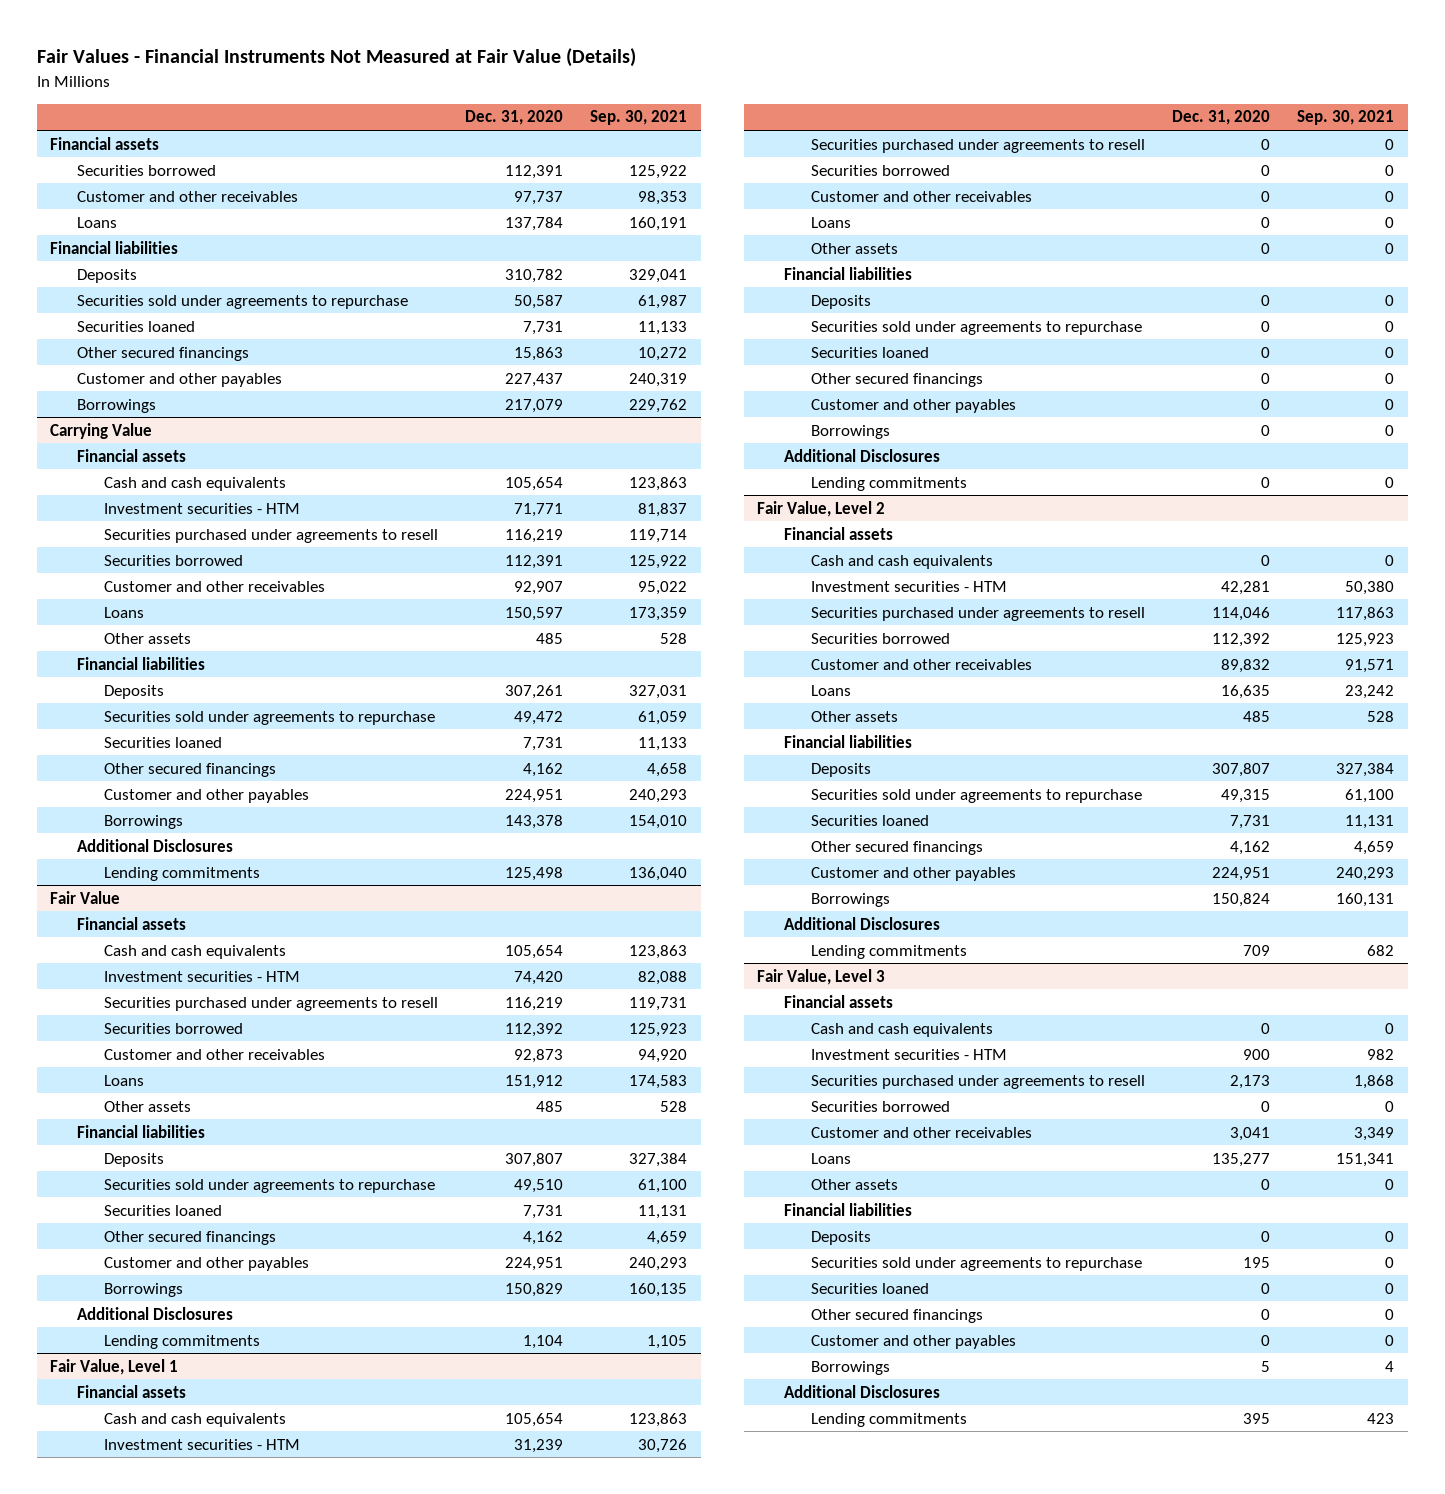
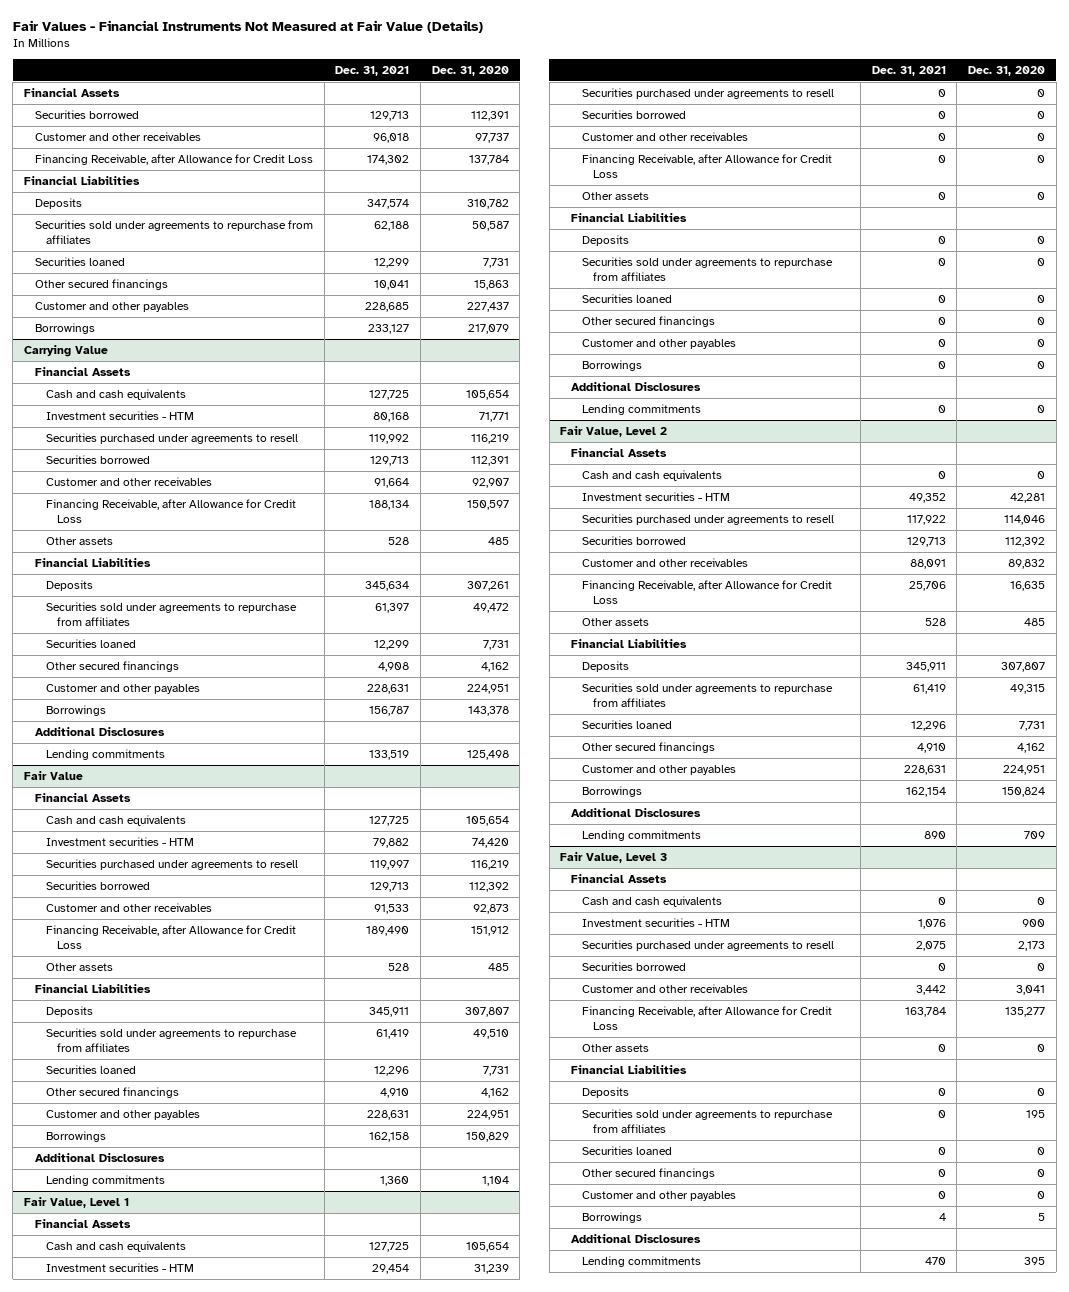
[590,110,688,126] Sep. 30, 2021 -> none
none -> [335,65,410,76] Dec. 31, 2021
[50,136,160,150] Financial assets -> [23,87,120,97] Financial Assets
[77,216,118,228] Loans -> [34,153,313,165] Financing Receivable, after Allowance for Credit Loss
[50,240,179,254] Financial liabilities -> [23,175,140,185] Financial Liabilities
[77,294,409,309] Securities sold under agreements to repurchase -> [34,219,313,245] Securities sold under agreements to repurchase from affiliates
[77,448,187,462] Financial assets -> [34,366,131,376] Financial Assets
[104,606,145,618] Loans -> [45,498,296,524] Financing Receivable, after Allowance for Credit Loss
[77,656,206,670] Financial liabilities -> [34,557,151,567] Financial Liabilities
[104,710,436,725] Securities sold under agreements to repurchase -> [45,601,297,627] Securities sold under agreements to repurchase from affiliates
[77,916,187,930] Financial assets -> [34,792,131,802] Financial Assets
[104,1074,145,1086] Loans -> [45,924,296,950] Financing Receivable, after Allowance for Credit Loss
[77,1124,206,1138] Financial liabilities -> [34,983,151,993] Financial Liabilities
[104,1178,436,1193] Securities sold under agreements to repurchase -> [45,1027,297,1053] Securities sold under agreements to repurchase from affiliates
[77,1384,187,1398] Financial assets -> [34,1218,131,1228] Financial Assets
[811,216,852,228] Loans -> [582,153,833,179] Financing Receivable, after Allowance for Credit Loss
[784,266,913,280] Financial liabilities -> [571,212,688,222] Financial Liabilities
[811,320,1143,335] Securities sold under agreements to repurchase -> [582,256,834,282] Securities sold under agreements to repurchase from affiliates
[784,526,894,540] Financial assets -> [571,447,668,457] Financial Assets
[811,684,852,696] Loans -> [582,579,833,605] Financing Receivable, after Allowance for Credit Loss
[784,734,913,748] Financial liabilities -> [571,638,688,648] Financial Liabilities
[811,788,1143,803] Securities sold under agreements to repurchase -> [582,682,834,708] Securities sold under agreements to repurchase from affiliates
[784,994,894,1008] Financial assets -> [571,873,668,883] Financial Assets
[811,1152,852,1164] Loans -> [582,1005,833,1031] Financing Receivable, after Allowance for Credit Loss
[784,1202,913,1216] Financial liabilities -> [571,1064,688,1074] Financial Liabilities
[811,1256,1143,1271] Securities sold under agreements to repurchase -> [582,1108,834,1134] Securities sold under agreements to repurchase from affiliates

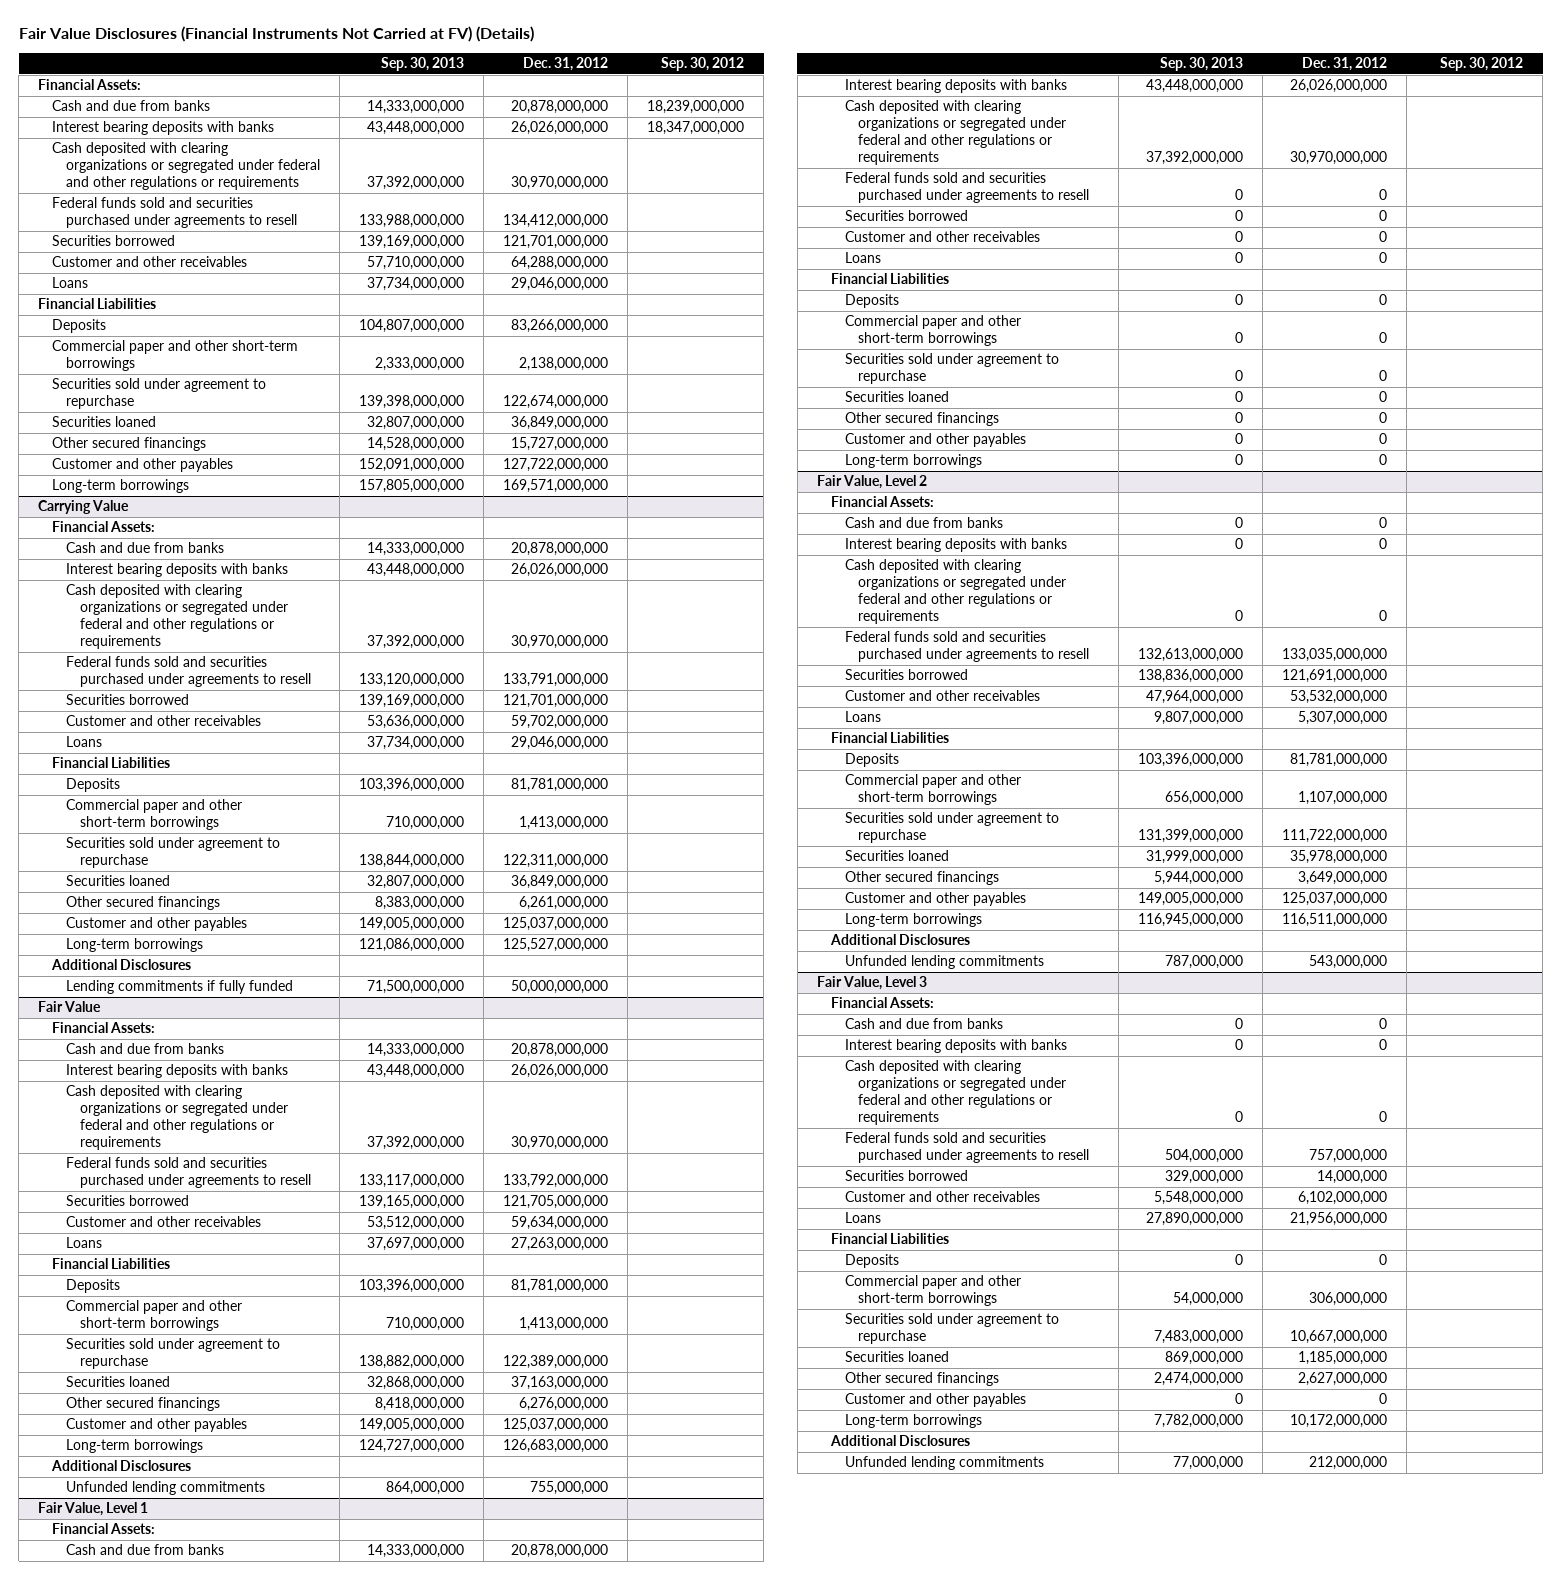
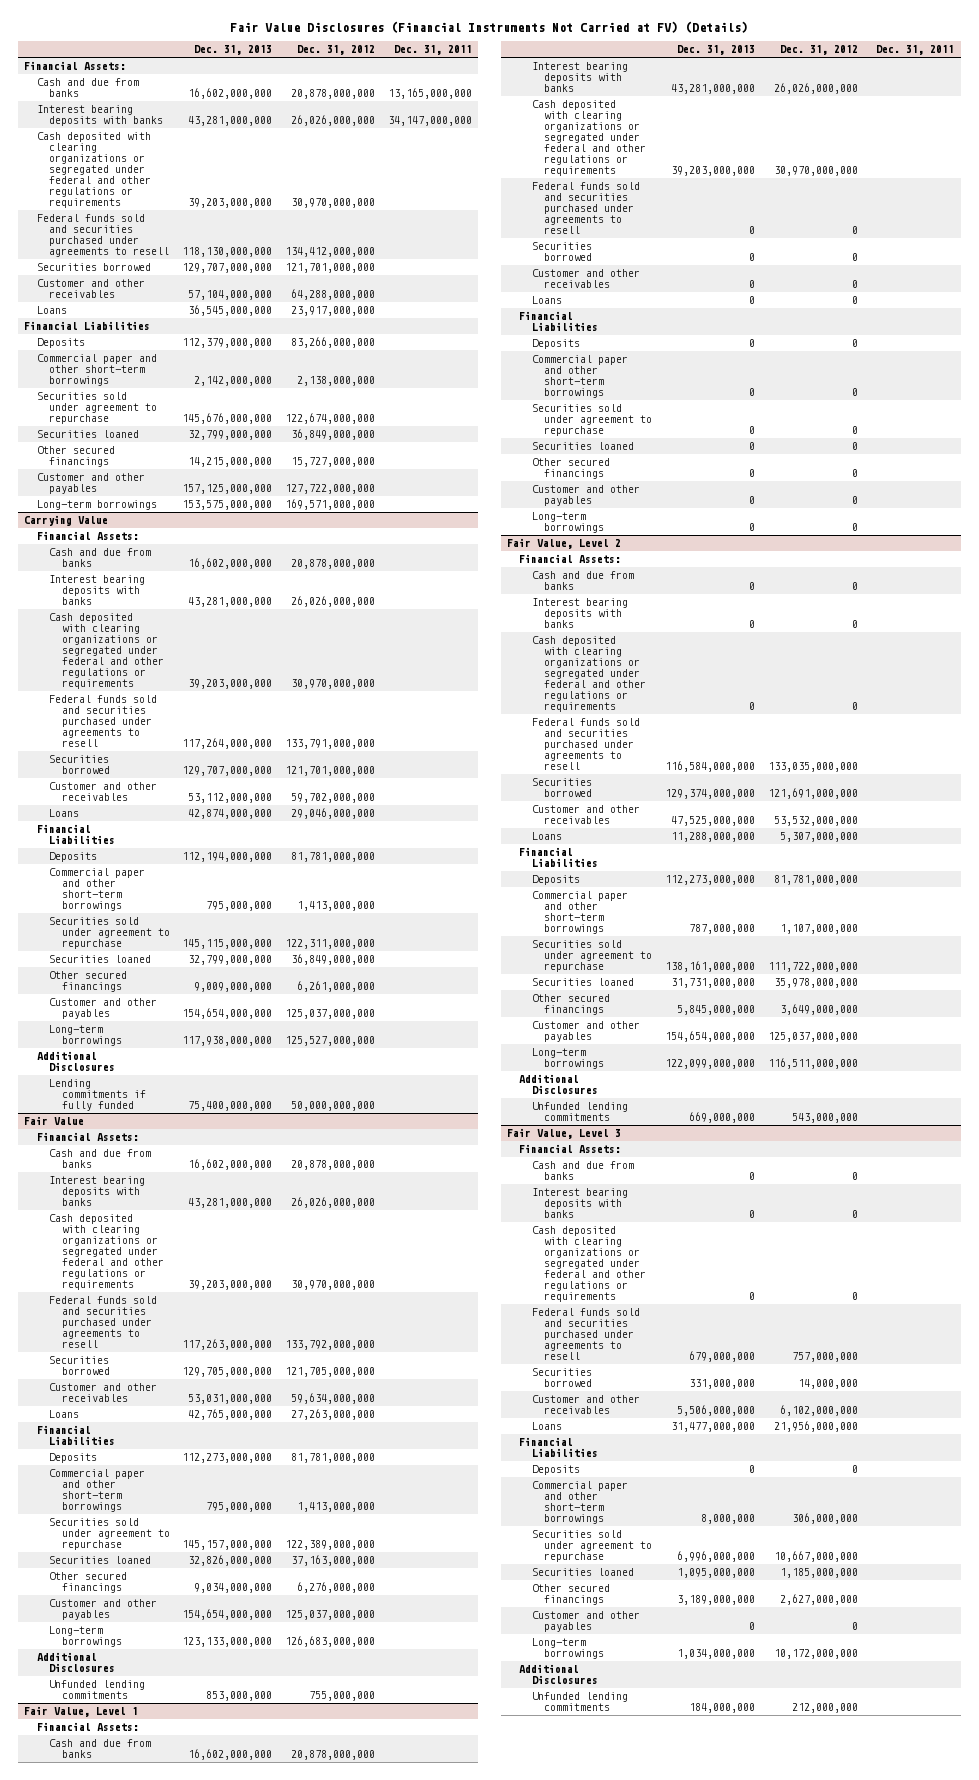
[381,57,465,72] Sep. 30, 2013 -> none
[661,57,745,72] Sep. 30, 2012 -> none
none -> [194,45,273,56] Dec. 31, 2013
none -> [393,45,472,56] Dec. 31, 2011
[511,277,609,292] 29,046,000,000 -> [290,306,375,317] 23,917,000,000

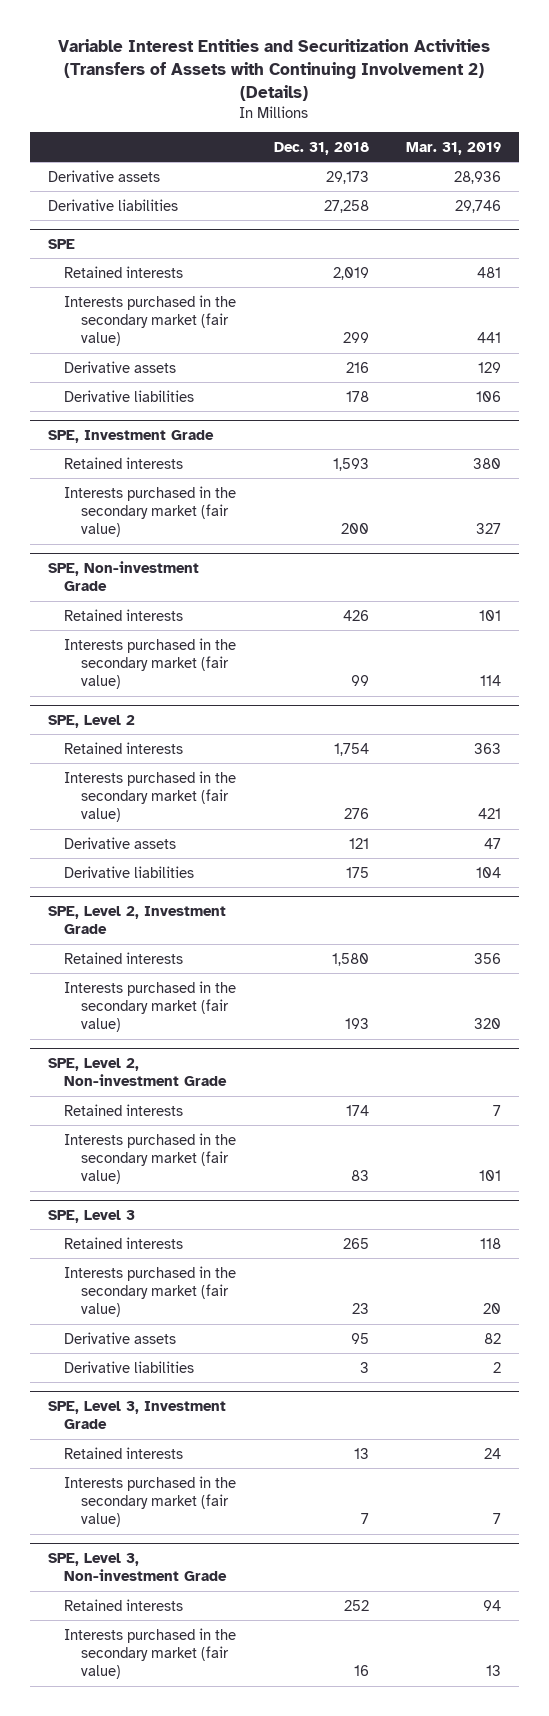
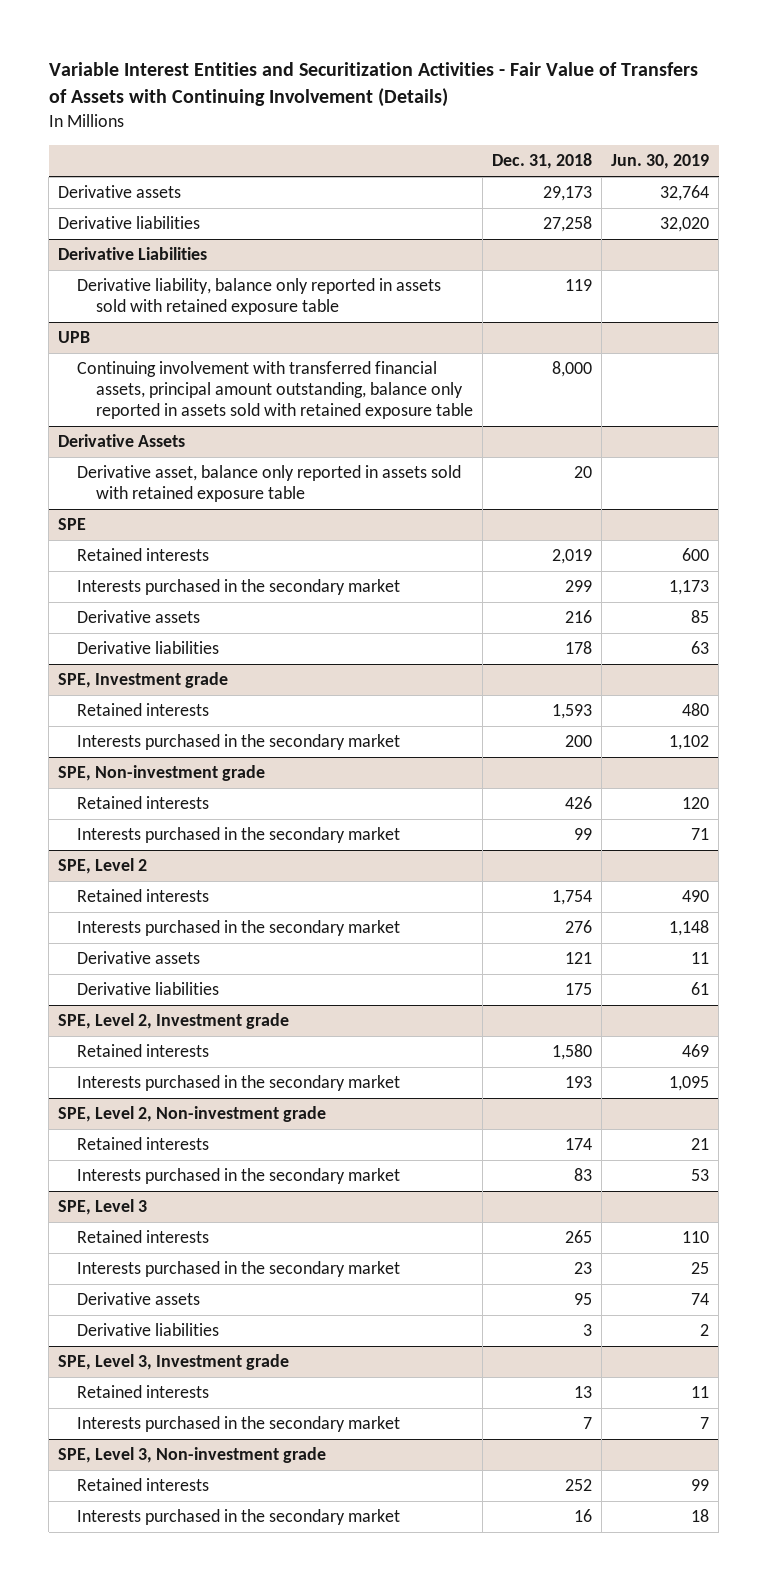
[58,39,491,101] Variable Interest Entities and Securitization Activities (Transfers of Assets with Continuing Involvement 2) (Details) -> [48,62,698,108] Variable Interest Entities and Securitization Activities - Fair Value of Transfers of Assets with Continuing Involvement (Details)
[405,141,501,155] Mar. 31, 2019 -> none
none -> [611,154,710,170] Jun. 30, 2019
none -> [58,247,208,261] Derivative Liabilities
none -> [77,278,442,315] Derivative liability, balance only reported in assets sold with retained exposure table
none -> [58,331,91,344] UPB
none -> [77,361,473,419] Continuing involvement with transferred financial assets, principal amount outstanding, balance only reported in assets sold with retained exposure table
none -> [58,434,186,448] Derivative Assets
none -> [77,465,462,502] Derivative asset, balance only reported in assets sold with retained exposure table
[64,294,237,347] Interests purchased in the secondary market (fair value) -> [77,579,401,596] Interests purchased in the secondary market
[48,429,215,443] SPE, Investment Grade -> [58,672,229,689] SPE, Investment grade
[64,485,237,538] Interests purchased in the secondary market (fair value) -> [77,734,401,751] Interests purchased in the secondary market
[48,560,200,592] SPE, Non-investment Grade -> [58,765,266,782] SPE, Non-investment grade
[64,637,237,690] Interests purchased in the secondary market (fair value) -> [77,827,401,844] Interests purchased in the secondary market
[64,770,237,823] Interests purchased in the secondary market (fair value) -> [77,920,401,937] Interests purchased in the secondary market
[48,905,227,935] SPE, Level 2, Investment Grade -> [58,1013,290,1030] SPE, Level 2, Investment grade
[64,980,237,1033] Interests purchased in the secondary market (fair value) -> [77,1075,401,1092] Interests purchased in the secondary market
[48,1057,228,1087] SPE, Level 2, Non-investment Grade -> [58,1106,327,1123] SPE, Level 2, Non-investment grade
[64,1132,237,1185] Interests purchased in the secondary market (fair value) -> [77,1168,401,1185] Interests purchased in the secondary market
[64,1265,237,1318] Interests purchased in the secondary market (fair value) -> [77,1261,401,1278] Interests purchased in the secondary market
[48,1400,227,1430] SPE, Level 3, Investment Grade -> [58,1354,290,1371] SPE, Level 3, Investment grade
[64,1475,237,1528] Interests purchased in the secondary market (fair value) -> [77,1416,401,1433] Interests purchased in the secondary market
[48,1552,228,1582] SPE, Level 3, Non-investment Grade -> [58,1447,327,1464] SPE, Level 3, Non-investment grade
[64,1627,237,1680] Interests purchased in the secondary market (fair value) -> [77,1509,401,1526] Interests purchased in the secondary market

